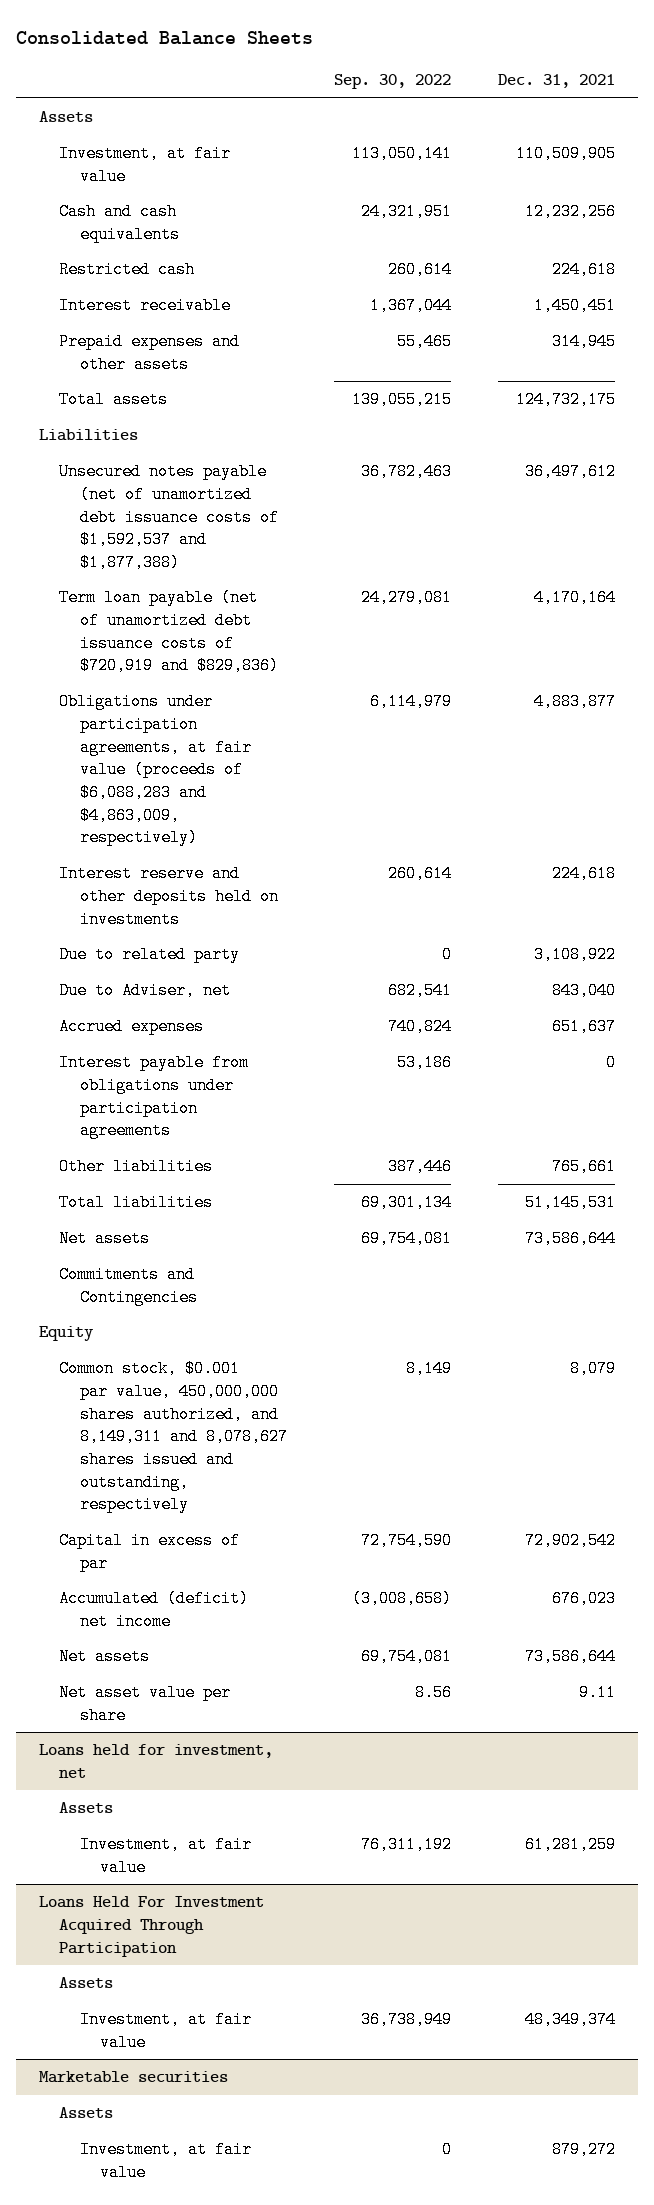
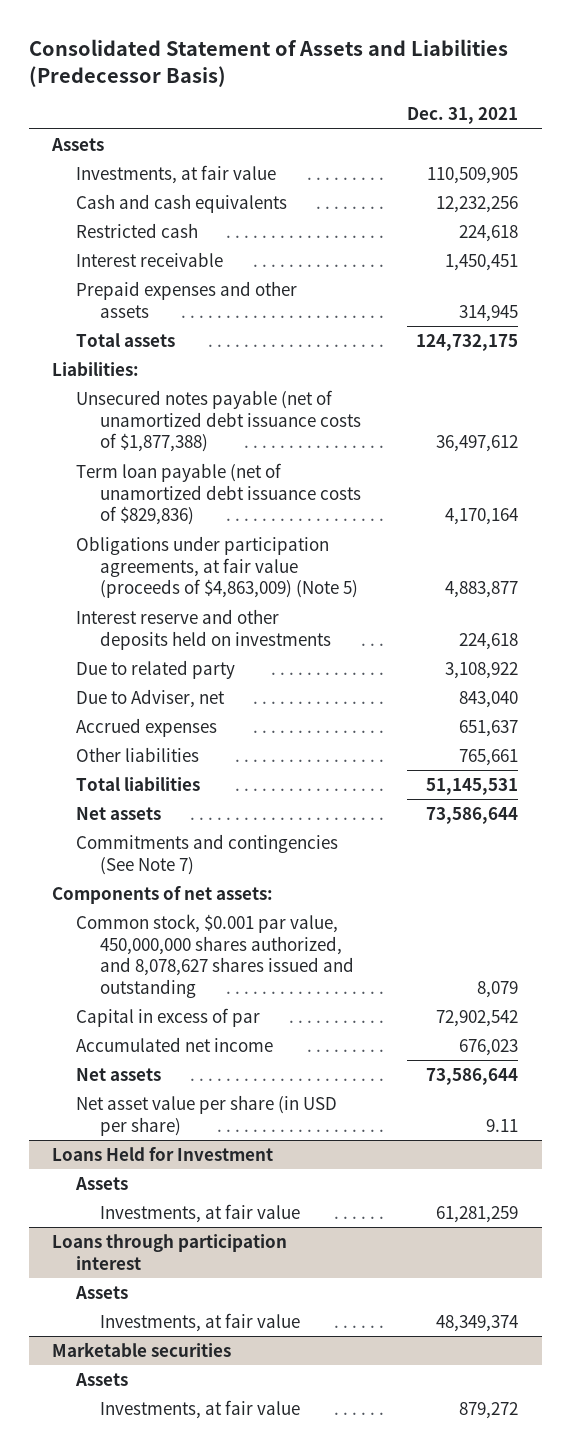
[15,30,313,45] Consolidated Balance Sheets -> [29,38,509,87] Consolidated Statement of Assets and Liabilities (Predecessor Basis)
[333,74,451,90] Sep. 30, 2022 -> none
[59,145,232,185] Investment, at fair value -> [76,164,277,184] Investments, at fair value
[39,429,139,442] Liabilities -> [52,361,140,376] Liabilities:
[59,463,279,572] Unsecured notes payable (net of unamortized debt issuance costs of $1,592,537 and $1,877,388) -> [76,389,362,453] Unsecured notes payable (net of unamortized debt issuance costs of $1,877,388)
[59,589,279,675] Term loan payable (net of unamortized debt issuance costs of $720,919 and $829,836) -> [76,462,362,526] Term loan payable (net of unamortized debt issuance costs of $829,836)
[59,693,252,847] Obligations under participation agreements, at fair value (proceeds of $6,088,283 and $4,863,009, respectively) -> [76,535,359,599] Obligations under participation agreements, at fair value (proceeds of $4,863,009) (Note 5)
[59,1054,250,1140] Interest payable from obligations under participation agreements -> none
[39,1326,95,1342] Equity -> none
[59,1266,198,1306] Commitments and Contingencies -> [76,833,339,875] Commitments and contingencies (See Note 7)
none -> [52,885,274,904] Components of net assets:
[59,1360,288,1514] Common stock, $0.001 par value, 450,000,000 shares authorized, and 8,149,311 and 8,078,627 shares issued and outstanding, respectively -> [76,913,355,999] Common stock, $0.001 par value, 450,000,000 shares authorized, and 8,078,627 shares issued and outstanding
[59,1590,250,1630] Accumulated (deficit) net income -> [76,1036,274,1052] Accumulated net income
[59,1684,232,1724] Net asset value per share -> [76,1094,338,1136] Net asset value per share (in USD per share)
[39,1744,274,1778] Loans held for investment, net -> [52,1146,274,1161] Loans Held for Investment
[79,1836,252,1876] Investment, at fair value -> [100,1203,301,1223] Investments, at fair value
[39,1896,265,1957] Loans Held For Investment Acquired Through Participation -> [52,1233,288,1270] Loans through participation interest
[79,2011,252,2051] Investment, at fair value -> [100,1312,301,1332] Investments, at fair value
[79,2141,252,2181] Investment, at fair value -> [100,1399,301,1419] Investments, at fair value

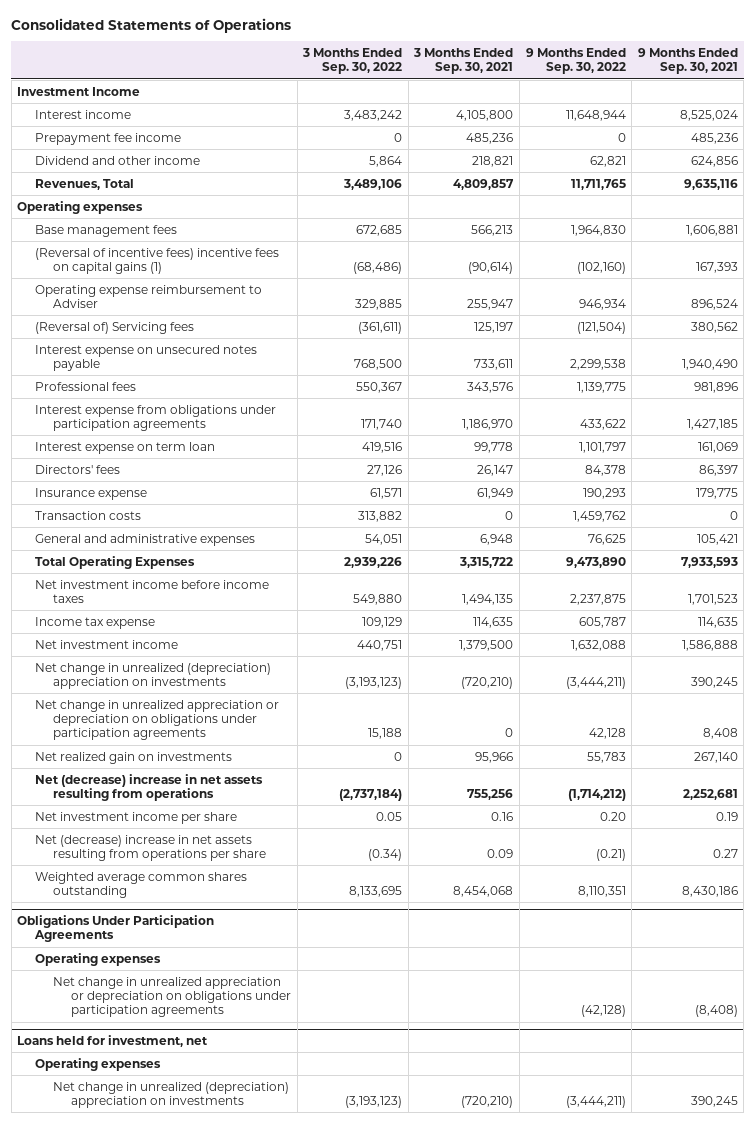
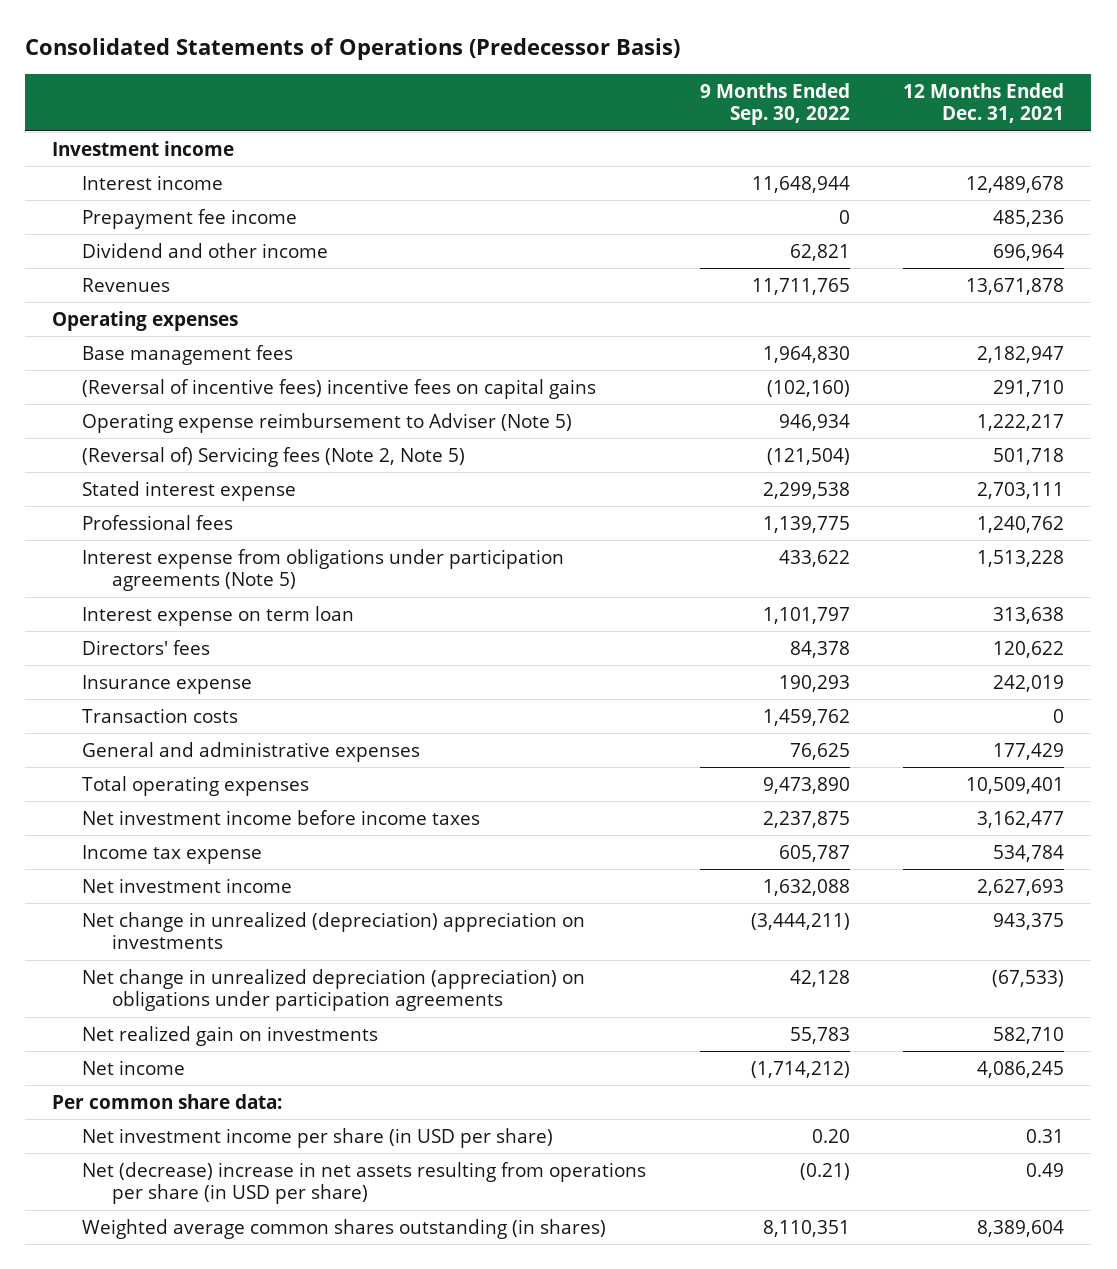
[11,17,292,33] Consolidated Statements of Operations -> [25,37,681,60] Consolidated Statements of Operations (Predecessor Basis)
[302,48,403,75] 3 Months Ended Sep. 30, 2022 -> none
[413,48,514,75] 3 Months Ended Sep. 30, 2021 -> none
[637,48,738,75] 9 Months Ended Sep. 30, 2021 -> none
none -> [903,82,1065,124] 12 Months Ended Dec. 31, 2021
[17,86,141,96] Investment Income -> [52,140,235,156] Investment income
[35,178,135,190] Revenues, Total -> [82,277,171,292] Revenues
[35,247,280,274] (Reversal of incentive fees) incentive fees on capital gains (1) -> [82,378,597,399] (Reversal of incentive fees) incentive fees on capital gains
[35,284,263,308] Operating expense reimbursement to Adviser -> [82,412,573,433] Operating expense reimbursement to Adviser (Note 5)
[35,321,195,334] (Reversal of) Servicing fees -> [82,446,466,467] (Reversal of) Servicing fees (Note 2, Note 5)
[35,344,258,371] Interest expense on unsecured notes payable -> [82,480,297,501] Stated interest expense
[35,404,277,431] Interest expense from obligations under participation agreements -> [82,548,565,592] Interest expense from obligations under participation agreements (Note 5)
[35,555,196,569] Total Operating Expenses -> [82,775,310,796] Total operating expenses
[35,699,280,741] Net change in unrealized appreciation or depreciation on obligations under participation agreements -> [82,968,586,1012] Net change in unrealized depreciation (appreciation) on obligations under participation agreements
[17,914,215,942] Obligations Under Participation Agreements -> none
[35,952,162,966] Operating expenses -> none
[53,976,292,1018] Net change in unrealized appreciation or depreciation on obligations under participation agreements -> none
[17,1034,209,1047] Loans held for investment, net -> none
[35,1057,162,1071] Operating expenses -> none
[53,1081,290,1108] Net change in unrealized (depreciation) appreciation on investments -> none
[35,773,264,801] Net (decrease) increase in net assets resulting from operations -> [82,1059,186,1075] Net income
none -> [52,1093,283,1109] Per common share data:
[35,811,238,824] Net investment income per share -> [82,1127,554,1148] Net investment income per share (in USD per share)
[35,834,267,861] Net (decrease) increase in net assets resulting from operations per share -> [82,1161,647,1205] Net (decrease) increase in net assets resulting from operations per share (in USD per share)
[35,871,248,898] Weighted average common shares outstanding -> [82,1218,607,1239] Weighted average common shares outstanding (in shares)

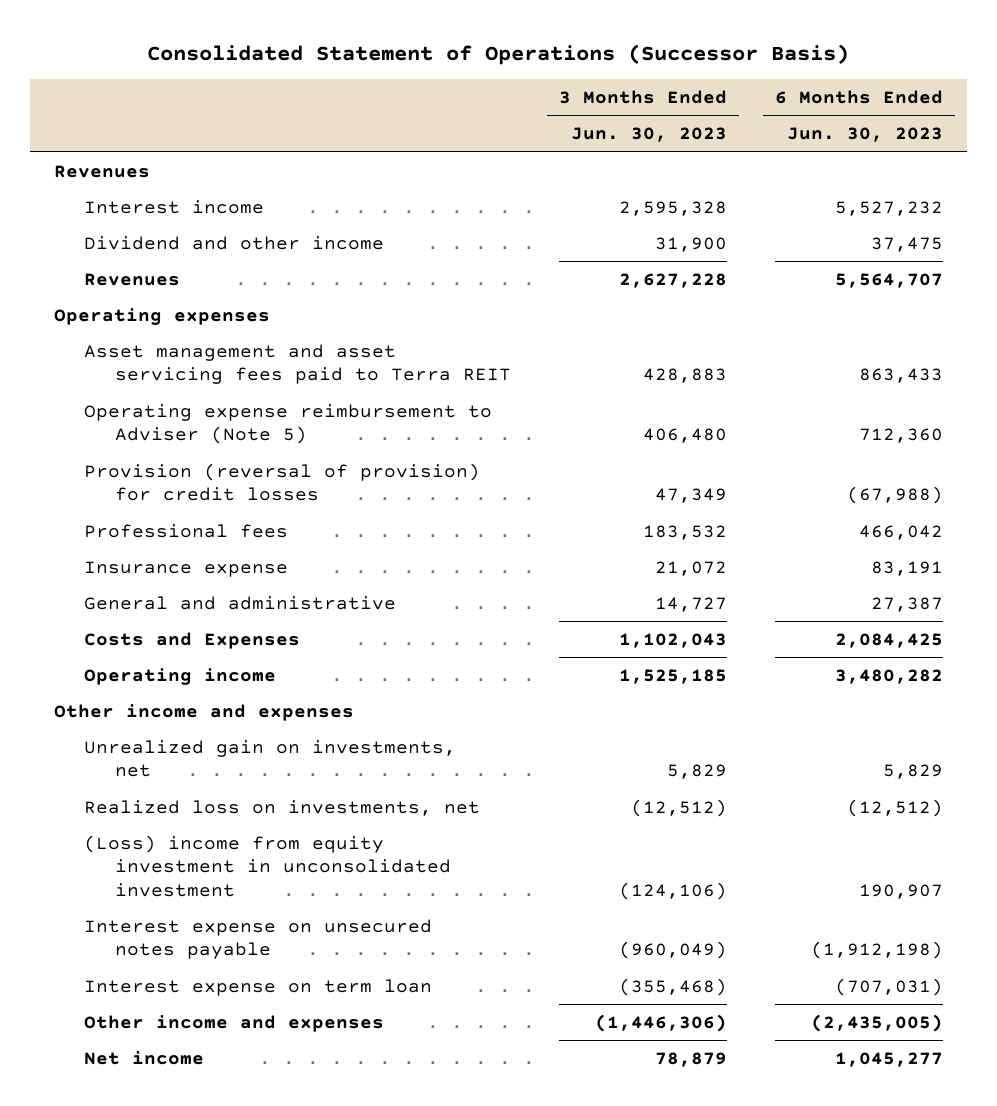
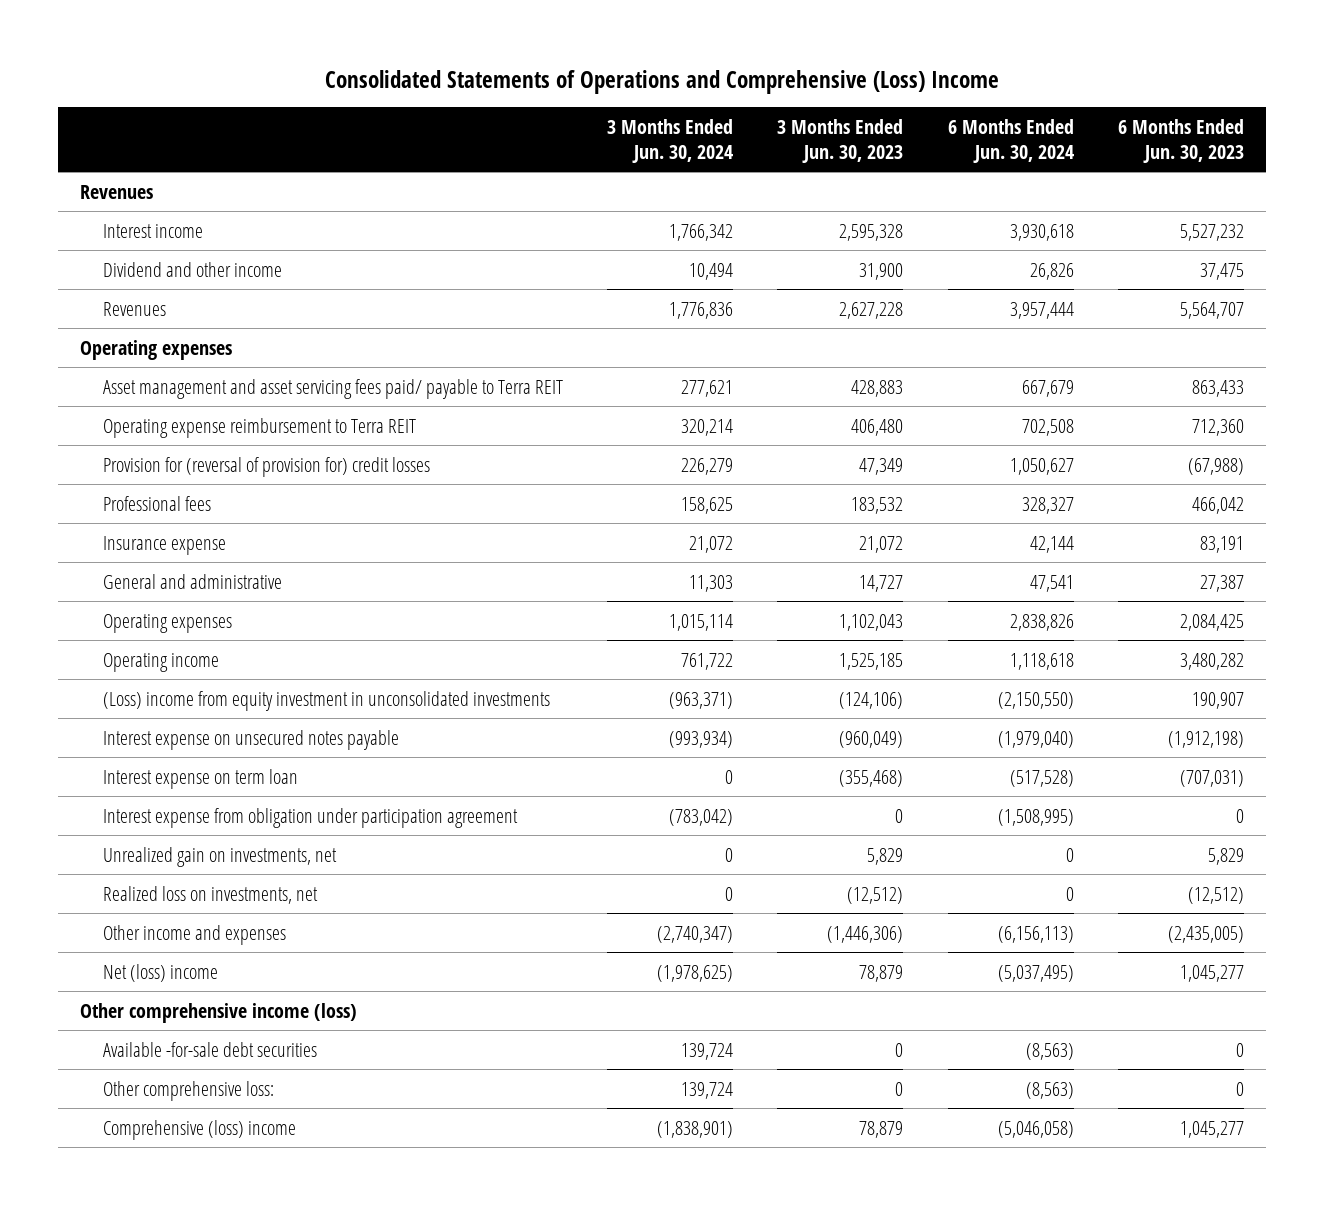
[147,43,850,65] Consolidated Statement of Operations (Successor Basis) -> [324,69,999,94] Consolidated Statements of Operations and Comprehensive (Loss) Income
none -> [607,119,734,163] 3 Months Ended Jun. 30, 2024
none -> [947,119,1074,163] 6 Months Ended Jun. 30, 2024
[84,343,512,385] Asset management and asset servicing fees paid to Terra REIT -> [102,378,563,399] Asset management and asset servicing fees paid/ payable to Terra REIT
[84,403,493,445] Operating expense reimbursement to Adviser (Note 5) -> [102,417,416,438] Operating expense reimbursement to Terra REIT
[84,462,481,502] Provision (reversal of provision) for credit losses -> [102,456,430,477] Provision for (reversal of provision for) credit losses
[84,631,301,649] Costs and Expenses -> [102,613,232,633] Operating expenses
[53,703,354,721] Other income and expenses -> none
[84,834,452,897] (Loss) income from equity investment in unconsolidated investment -> [102,690,550,711] (Loss) income from equity investment in unconsolidated investments
none -> [102,807,518,828] Interest expense from obligation under participation agreement
[84,739,457,778] Unrealized gain on investments, net -> [102,846,337,867] Unrealized gain on investments, net
[84,799,481,816] Realized loss on investments, net -> [102,885,318,904] Realized loss on investments, net
[84,1050,205,1065] Net income -> [102,963,218,982] Net (loss) income
none -> [79,1002,357,1023] Other comprehensive income (loss)
none -> [102,1041,317,1057] Available -for-sale debt securities
none -> [102,1080,274,1101] Other comprehensive loss:
none -> [102,1119,296,1140] Comprehensive (loss) income

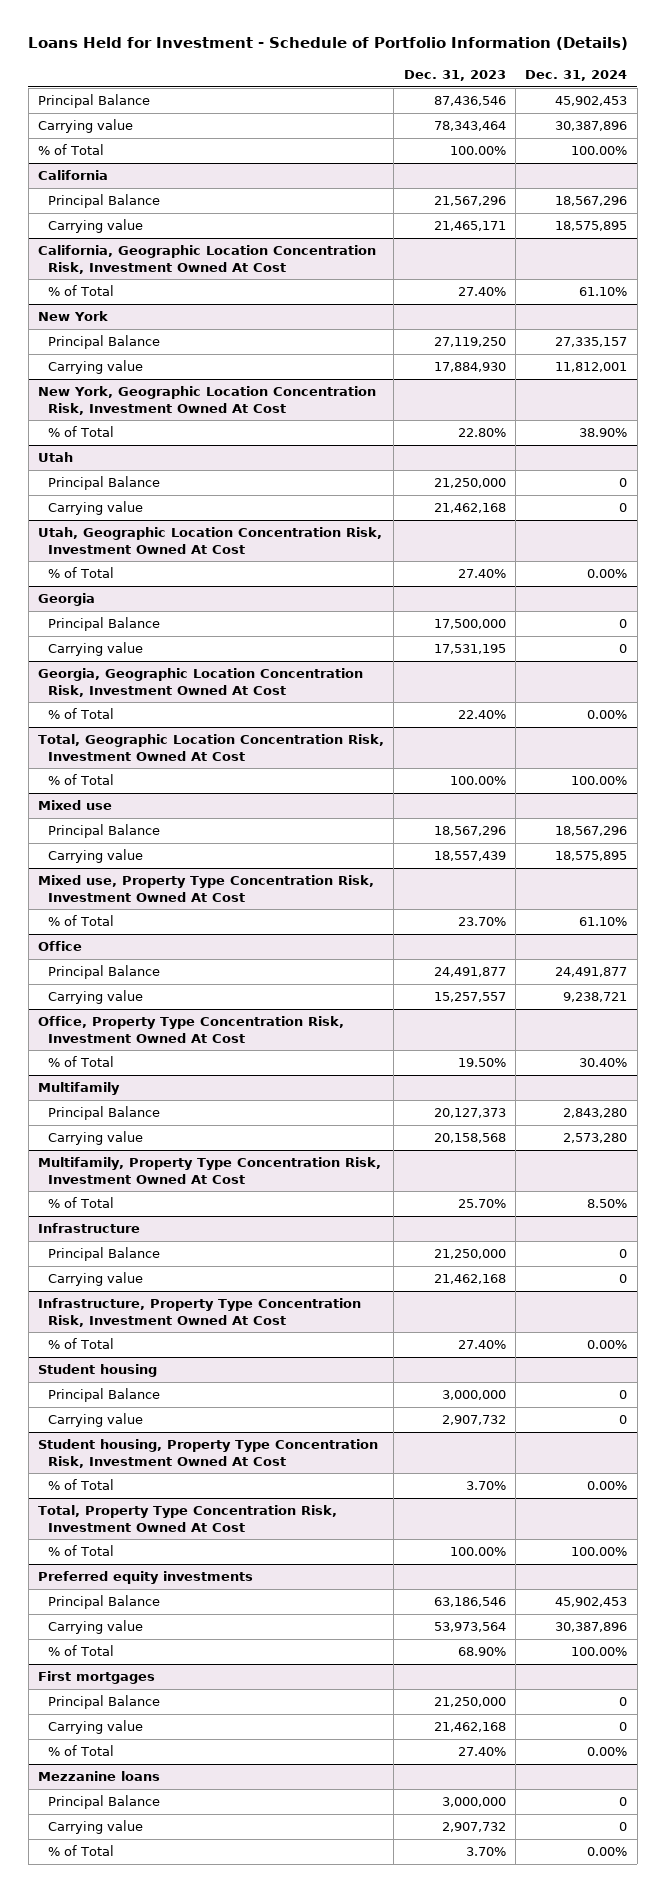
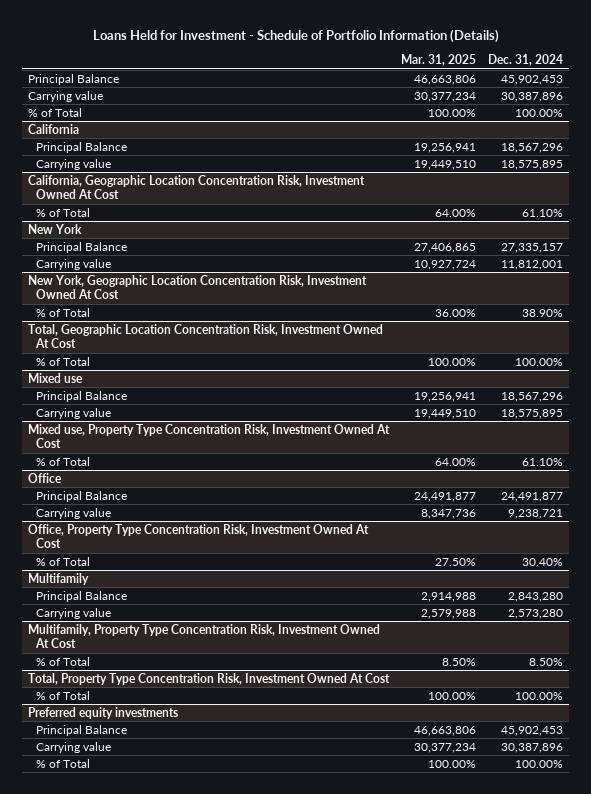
[403,69,506,81] Dec. 31, 2023 -> none
none -> [401,54,477,67] Mar. 31, 2025
[37,452,73,463] Utah -> none
[47,476,160,491] Principal Balance -> none
[47,501,143,516] Carrying value -> none
[37,527,382,554] Utah, Geographic Location Concentration Risk, Investment Owned At Cost -> none
[47,567,114,579] % of Total -> none
[37,593,95,607] Georgia -> none
[47,617,160,632] Principal Balance -> none
[47,642,143,657] Carrying value -> none
[37,668,363,697] Georgia, Geographic Location Concentration Risk, Investment Owned At Cost -> none
[47,708,114,720] % of Total -> none
[37,1223,140,1234] Infrastructure -> none
[47,1247,160,1262] Principal Balance -> none
[47,1272,143,1287] Carrying value -> none
[37,1298,361,1327] Infrastructure, Property Type Concentration Risk, Investment Owned At Cost -> none
[47,1338,114,1350] % of Total -> none
[37,1364,157,1378] Student housing -> none
[47,1388,160,1403] Principal Balance -> none
[47,1413,143,1428] Carrying value -> none
[37,1439,378,1468] Student housing, Property Type Concentration Risk, Investment Owned At Cost -> none
[47,1479,114,1491] % of Total -> none
[37,1671,155,1685] First mortgages -> none
[47,1695,160,1710] Principal Balance -> none
[47,1720,143,1735] Carrying value -> none
[47,1745,114,1757] % of Total -> none
[37,1771,160,1782] Mezzanine loans -> none
[47,1795,160,1810] Principal Balance -> none
[47,1820,143,1835] Carrying value -> none
[47,1845,114,1857] % of Total -> none

